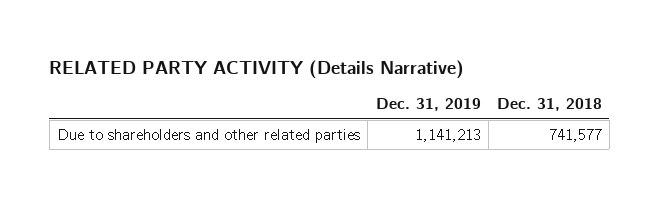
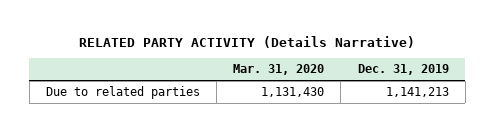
[496,98,602,112] Dec. 31, 2018 -> none
none -> [233,64,325,76] Mar. 31, 2020
[57,129,361,144] Due to shareholders and other related parties -> [45,86,200,100] Due to related parties

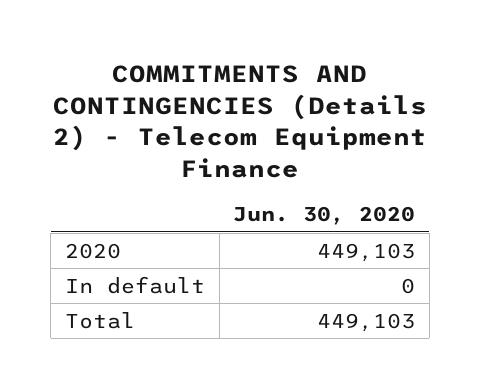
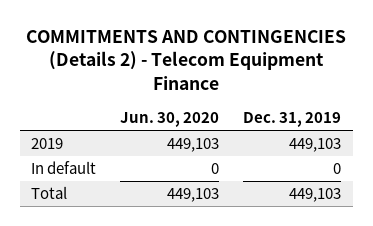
none -> [243,112,342,128] Dec. 31, 2019
[65,242,122,259] 2020 -> [31,138,64,150] 2019

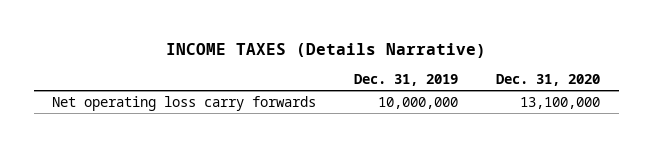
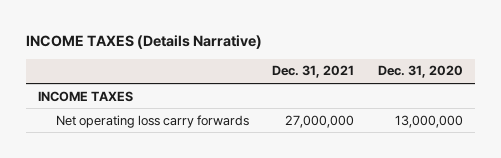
[354,74,459,87] Dec. 31, 2019 -> none
none -> [272,65,355,79] Dec. 31, 2021
none -> [38,90,134,102] INCOME TAXES
[519,96,600,109] 13,100,000 -> [395,114,464,128] 13,000,000

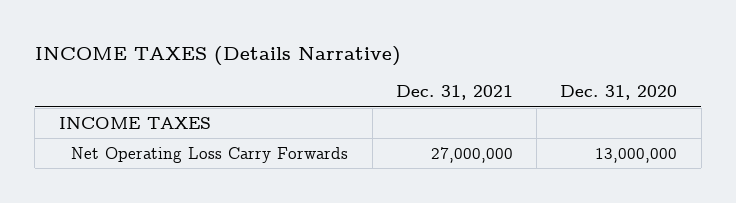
[55,114,249,128] Net operating loss carry forwards -> [71,146,349,163] Net Operating Loss Carry Forwards

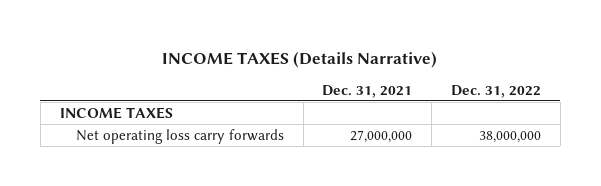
[560,85,678,101] Dec. 31, 2020 -> none
none -> [451,84,542,98] Dec. 31, 2022
[71,146,349,163] Net Operating Loss Carry Forwards -> [75,129,284,145] Net operating loss carry forwards

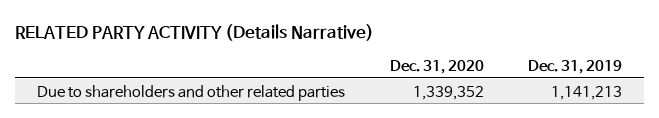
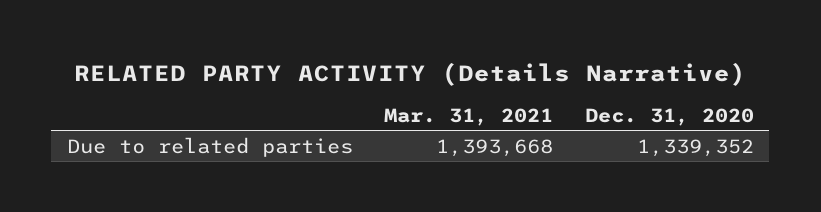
[527,59,622,74] Dec. 31, 2019 -> none
none -> [384,108,554,127] Mar. 31, 2021
[37,84,346,101] Due to shareholders and other related parties -> [67,136,354,157] Due to related parties

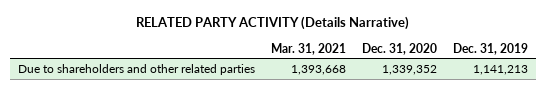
none -> [453,42,529,55] Dec. 31, 2019
[67,136,354,157] Due to related parties -> [17,63,255,75] Due to shareholders and other related parties

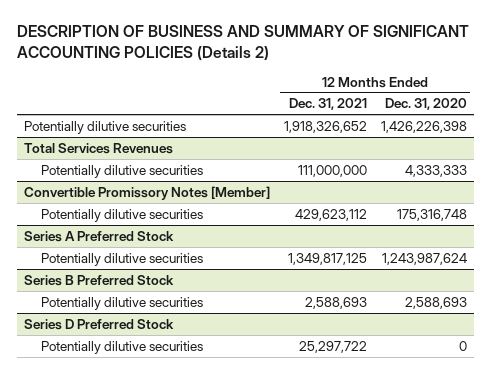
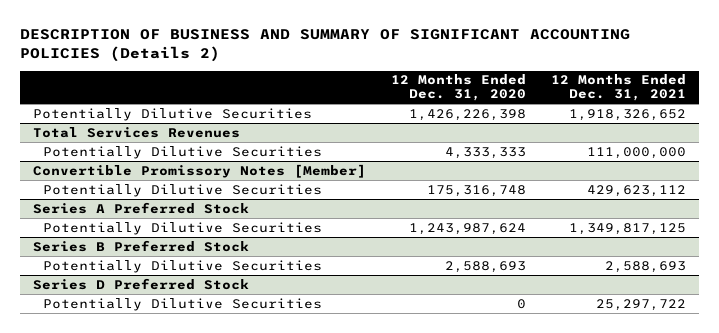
[23,120,186,134] Potentially dilutive securities -> [32,107,312,121] Potentially Dilutive Securities
[41,164,204,178] Potentially dilutive securities -> [42,145,322,159] Potentially Dilutive Securities
[41,208,204,222] Potentially dilutive securities -> [42,183,322,197] Potentially Dilutive Securities
[41,252,204,266] Potentially dilutive securities -> [42,221,322,235] Potentially Dilutive Securities
[41,296,204,310] Potentially dilutive securities -> [42,259,322,273] Potentially Dilutive Securities
[41,340,204,354] Potentially dilutive securities -> [42,297,322,311] Potentially Dilutive Securities

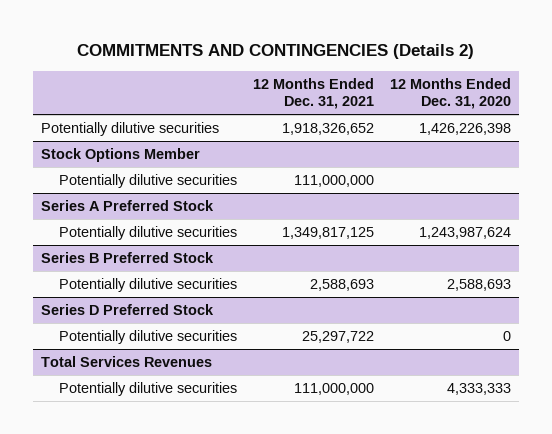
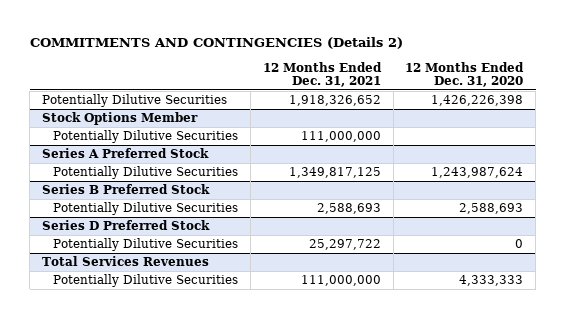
[41,122,220,137] Potentially dilutive securities -> [42,93,228,107] Potentially Dilutive Securities
[58,174,237,189] Potentially dilutive securities -> [52,129,238,143] Potentially Dilutive Securities
[58,226,237,241] Potentially dilutive securities -> [52,165,238,179] Potentially Dilutive Securities
[58,278,237,293] Potentially dilutive securities -> [52,201,238,215] Potentially Dilutive Securities
[58,330,237,345] Potentially dilutive securities -> [52,237,238,251] Potentially Dilutive Securities
[58,382,237,397] Potentially dilutive securities -> [52,273,238,287] Potentially Dilutive Securities

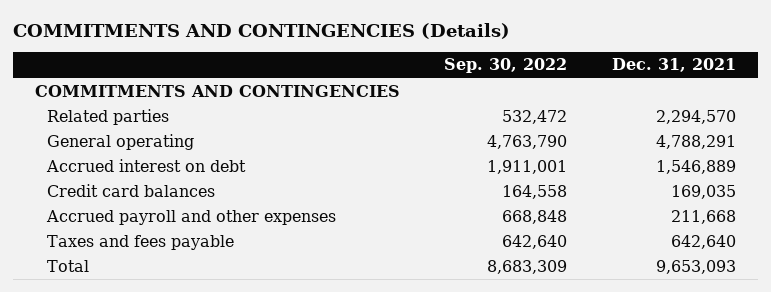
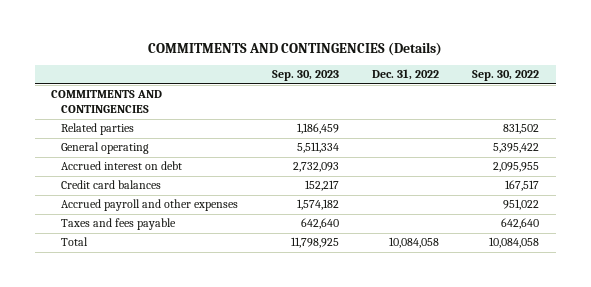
[611,58,736,73] Dec. 31, 2021 -> none
none -> [271,70,339,82] Sep. 30, 2023
none -> [371,69,439,81] Dec. 31, 2022
[502,110,568,125] 532,472 -> [503,123,540,135] 831,502
[487,135,568,150] 4,763,790 -> [493,143,540,154] 5,395,422
[487,160,568,175] 1,911,001 -> [493,162,540,173] 2,095,955
[502,185,568,200] 164,558 -> [505,180,540,192] 167,517
[502,210,568,225] 668,848 -> [503,199,540,211] 951,022
[487,260,568,275] 8,683,309 -> [489,237,540,249] 10,084,058

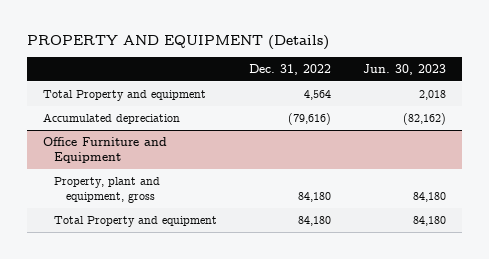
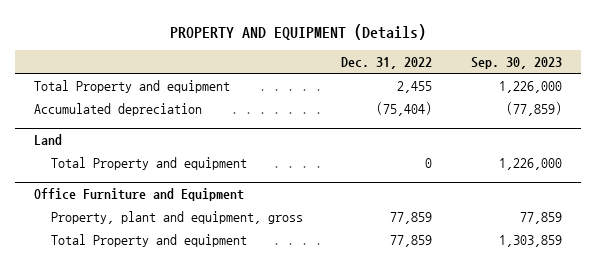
[363,63,447,75] Jun. 30, 2023 -> none
none -> [470,57,562,70] Sep. 30, 2023
[304,90,332,101] 4,564 -> [397,80,433,93] 2,455
[288,113,332,126] (79,616) -> [376,101,433,116] (75,404)
none -> [34,134,63,146] Land
none -> [50,156,247,170] Total Property and equipment
[298,192,332,203] 84,180 -> [390,211,433,224] 77,859
[298,216,332,227] 84,180 -> [390,234,433,247] 77,859

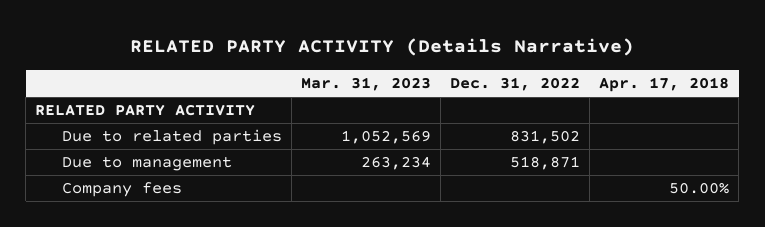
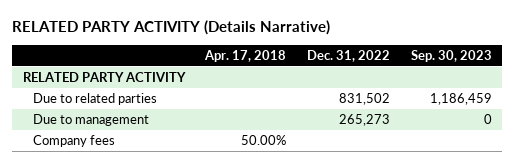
[301,76,432,91] Mar. 31, 2023 -> none
none -> [410,50,492,63] Sep. 30, 2023
[510,156,581,171] 518,871 -> [339,113,391,126] 265,273

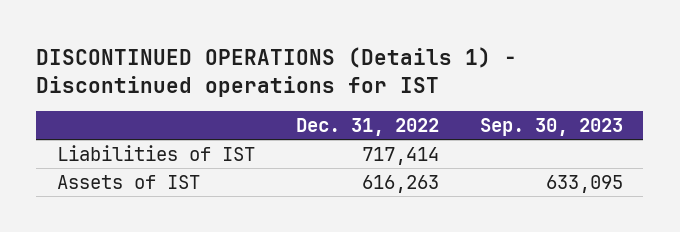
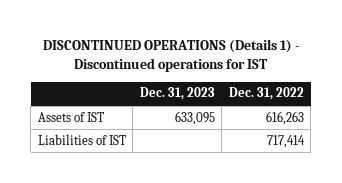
[479,117,623,136] Sep. 30, 2023 -> none
none -> [139,87,215,101] Dec. 31, 2023
[56,144,255,161] Liabilities of IST -> [37,133,126,145] Liabilities of IST

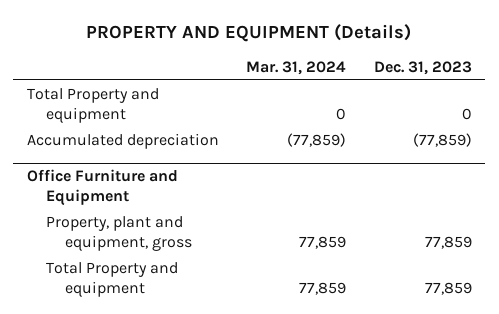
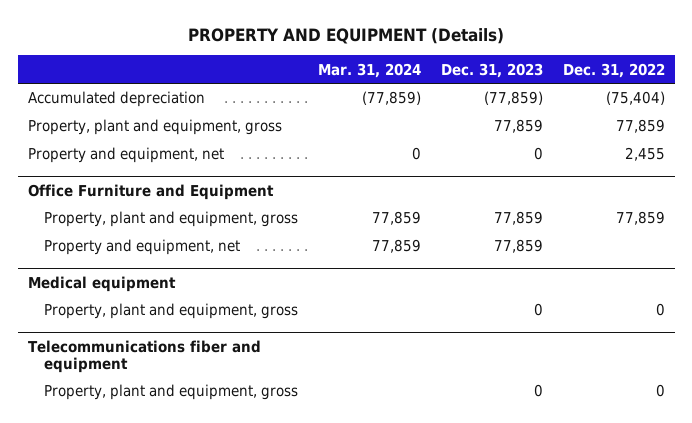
none -> [562,62,665,78] Dec. 31, 2022
[26,87,159,124] Total Property and equipment -> none
none -> [27,119,282,136] Property, plant and equipment, gross
none -> [27,147,224,164] Property and equipment, net
[46,261,179,298] Total Property and equipment -> [43,239,240,256] Property and equipment, net
none -> [27,275,176,292] Medical equipment
none -> [43,303,298,320] Property, plant and equipment, gross
none -> [27,339,261,373] Telecommunications fiber and equipment
none -> [43,384,298,401] Property, plant and equipment, gross

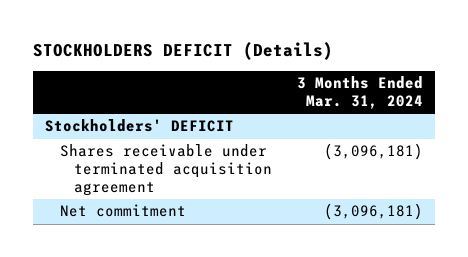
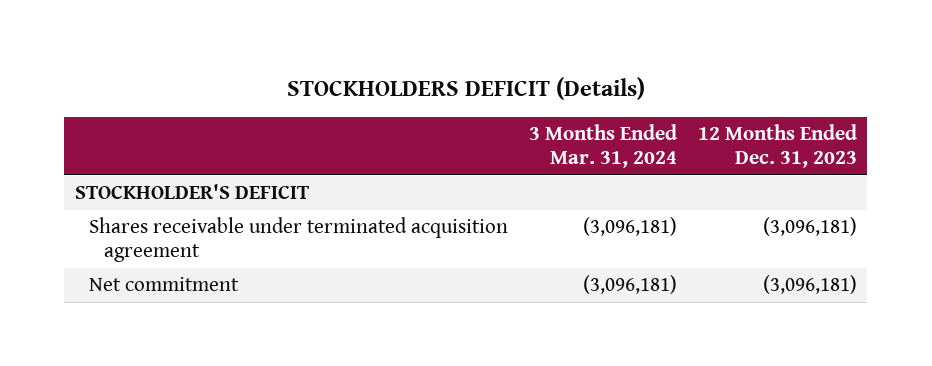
none -> [697,124,857,168] 12 Months Ended Dec. 31, 2023
[45,119,235,133] Stockholders' DEFICIT -> [74,184,310,200] STOCKHOLDER'S DEFICIT

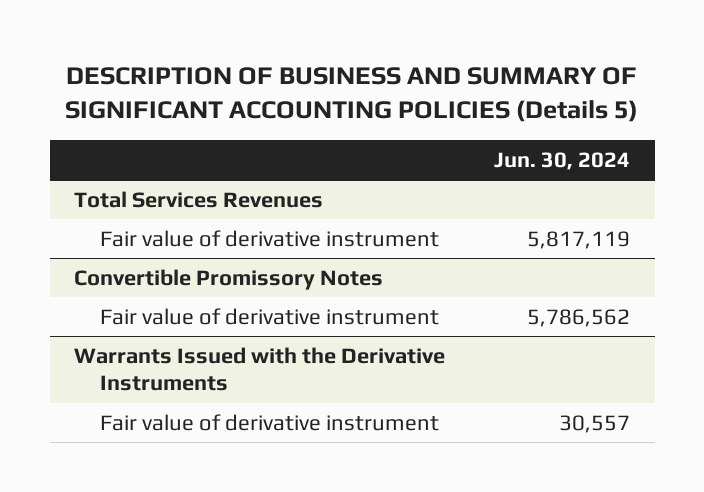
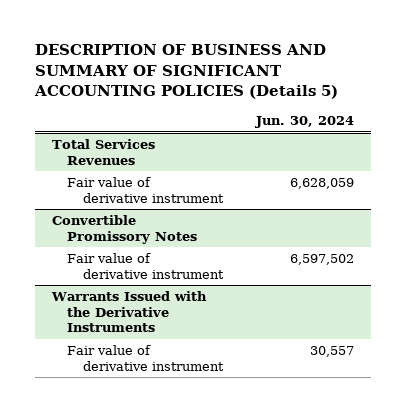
[527,230,631,249] 5,817,119 -> [289,177,354,189] 6,628,059
[527,308,631,327] 5,786,562 -> [289,253,354,265] 6,597,502

